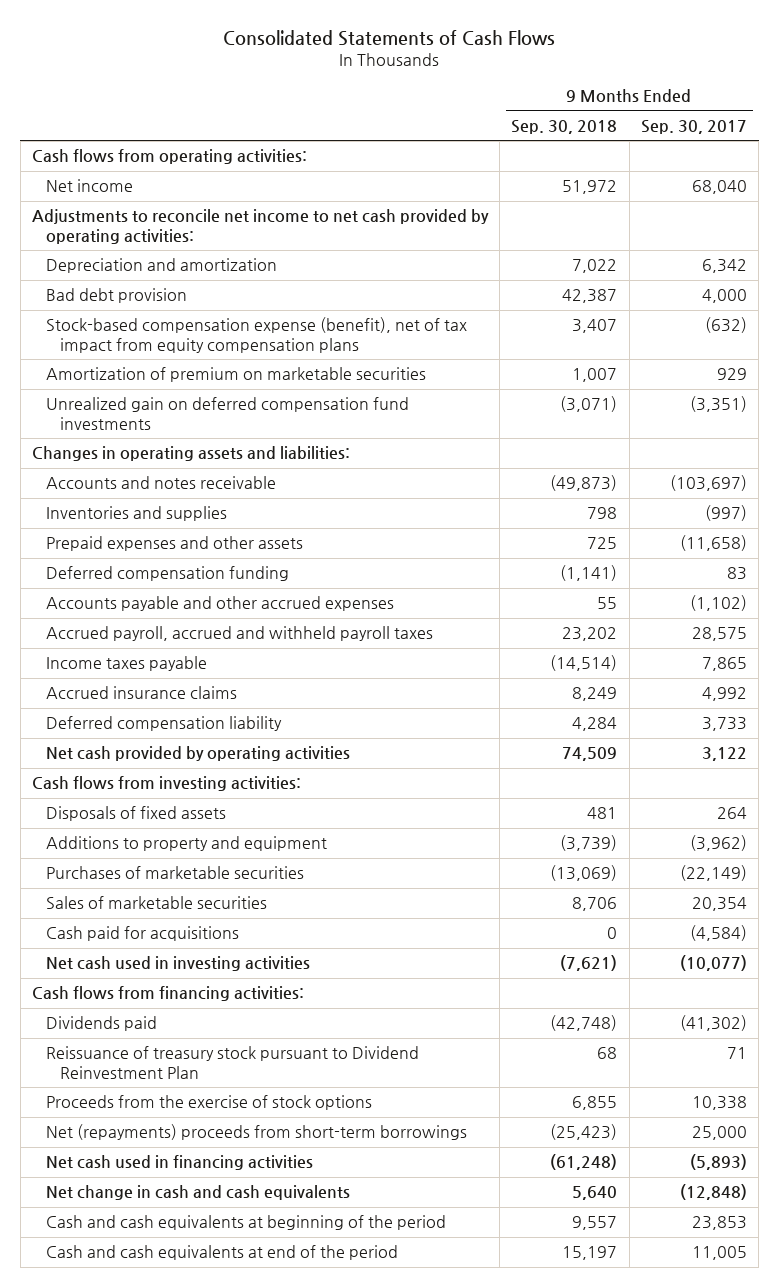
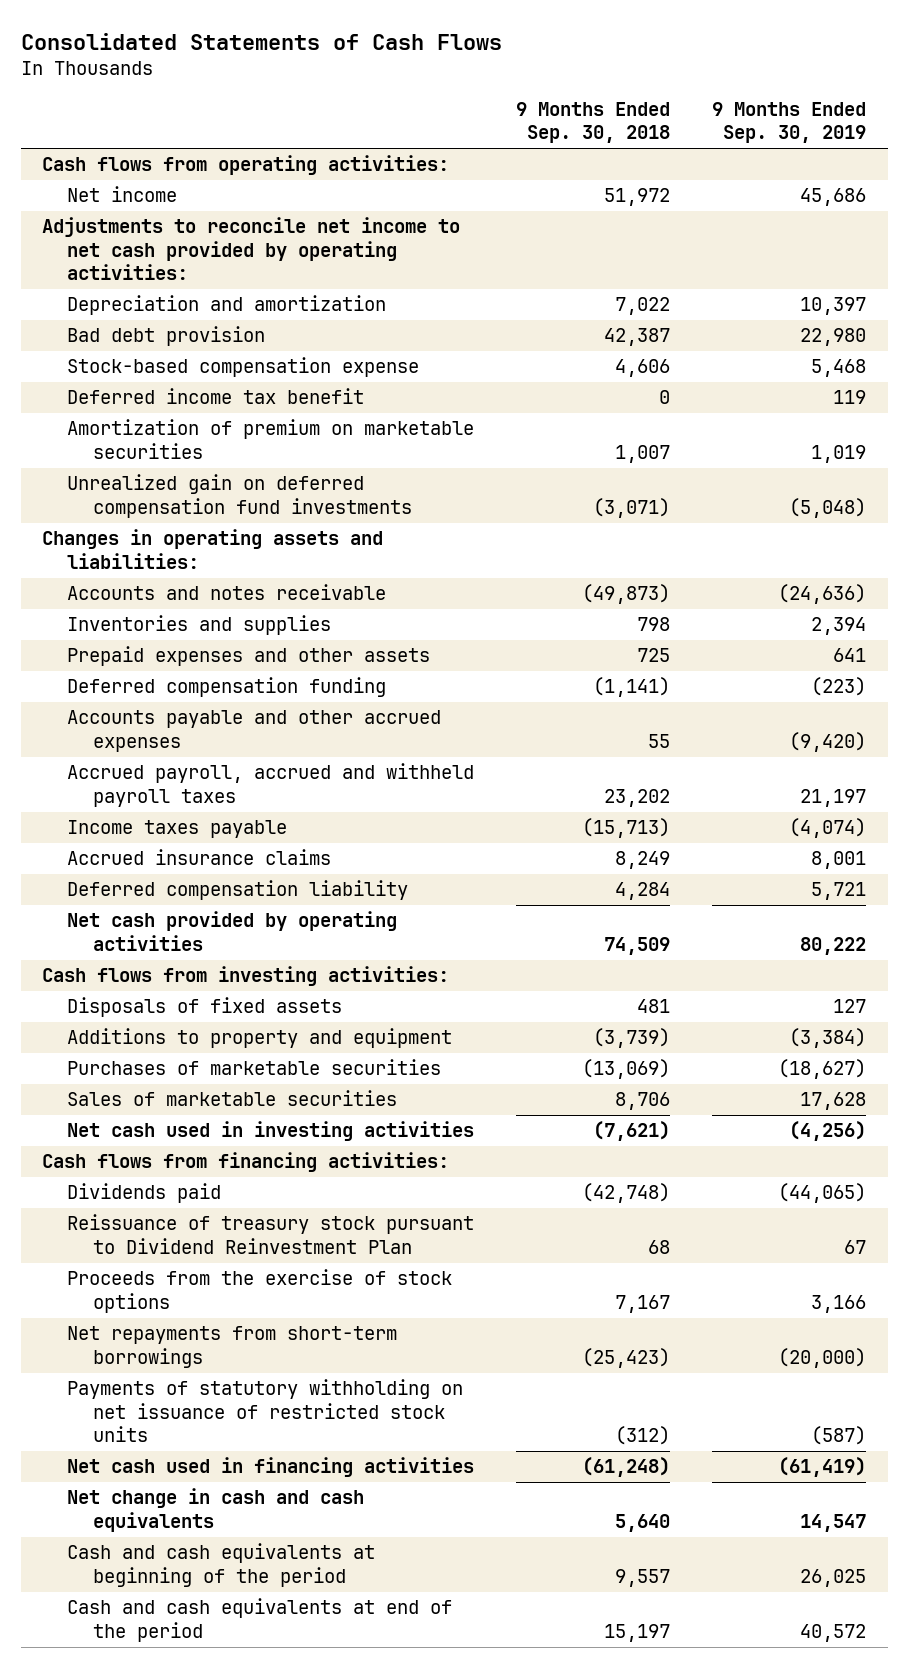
[640,119,747,134] Sep. 30, 2017 -> none
none -> [712,101,867,144] 9 Months Ended Sep. 30, 2019
[46,317,468,354] Stock-based compensation expense (benefit), net of tax impact from equity compensation plans -> [67,357,420,378] Stock-based compensation expense
[572,319,618,334] 3,407 -> [615,359,671,378] 4,606
none -> [67,388,365,405] Deferred income tax benefit
[550,655,618,672] (14,514) -> [582,818,671,839] (15,713)
[46,926,240,942] Cash paid for acquisitions -> none
[572,1096,618,1111] 6,855 -> [615,1294,671,1313] 7,167
[46,1124,468,1141] Net (repayments) proceeds from short-term borrowings -> [67,1326,398,1368] Net repayments from short-term borrowings
none -> [67,1379,464,1443] Payments of statutory withholding on net issuance of restricted stock units

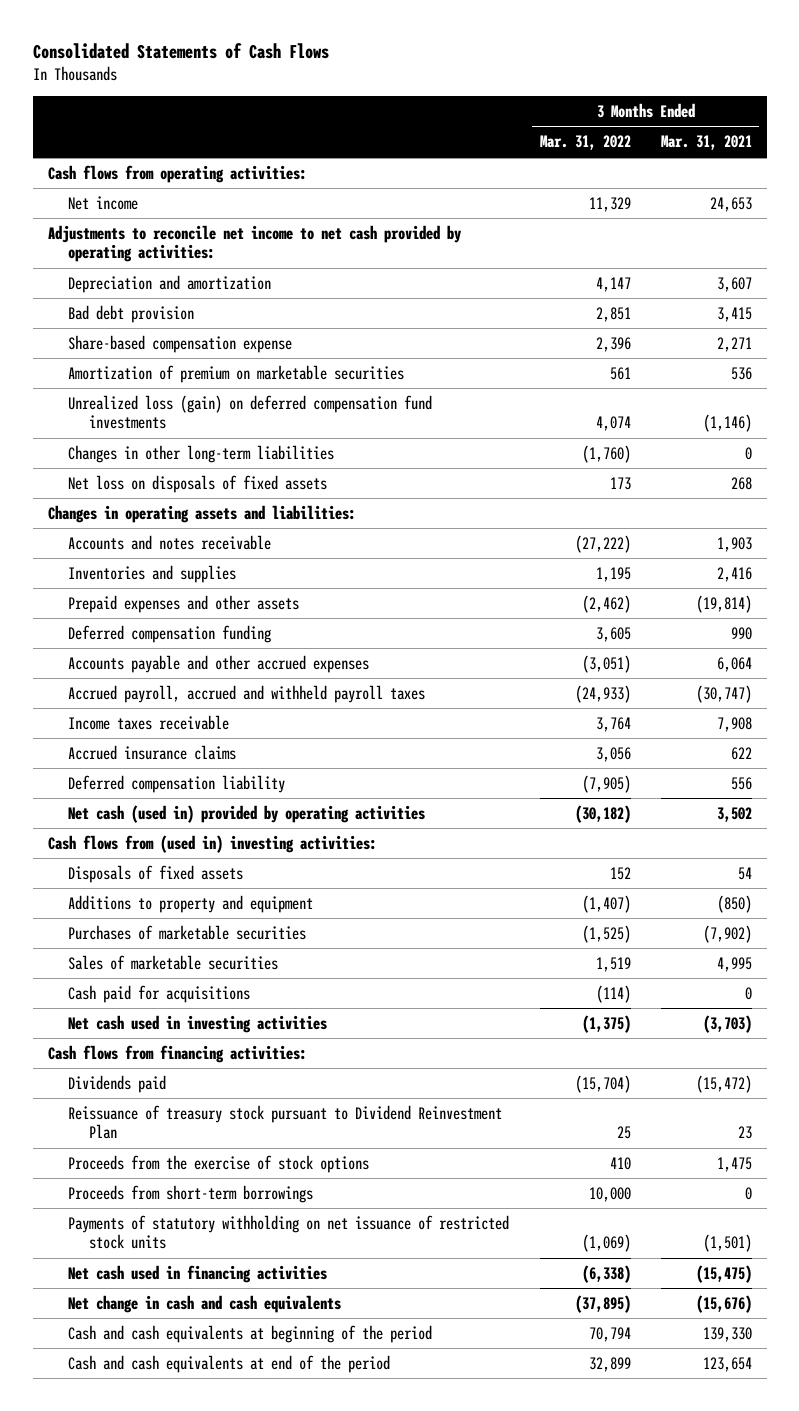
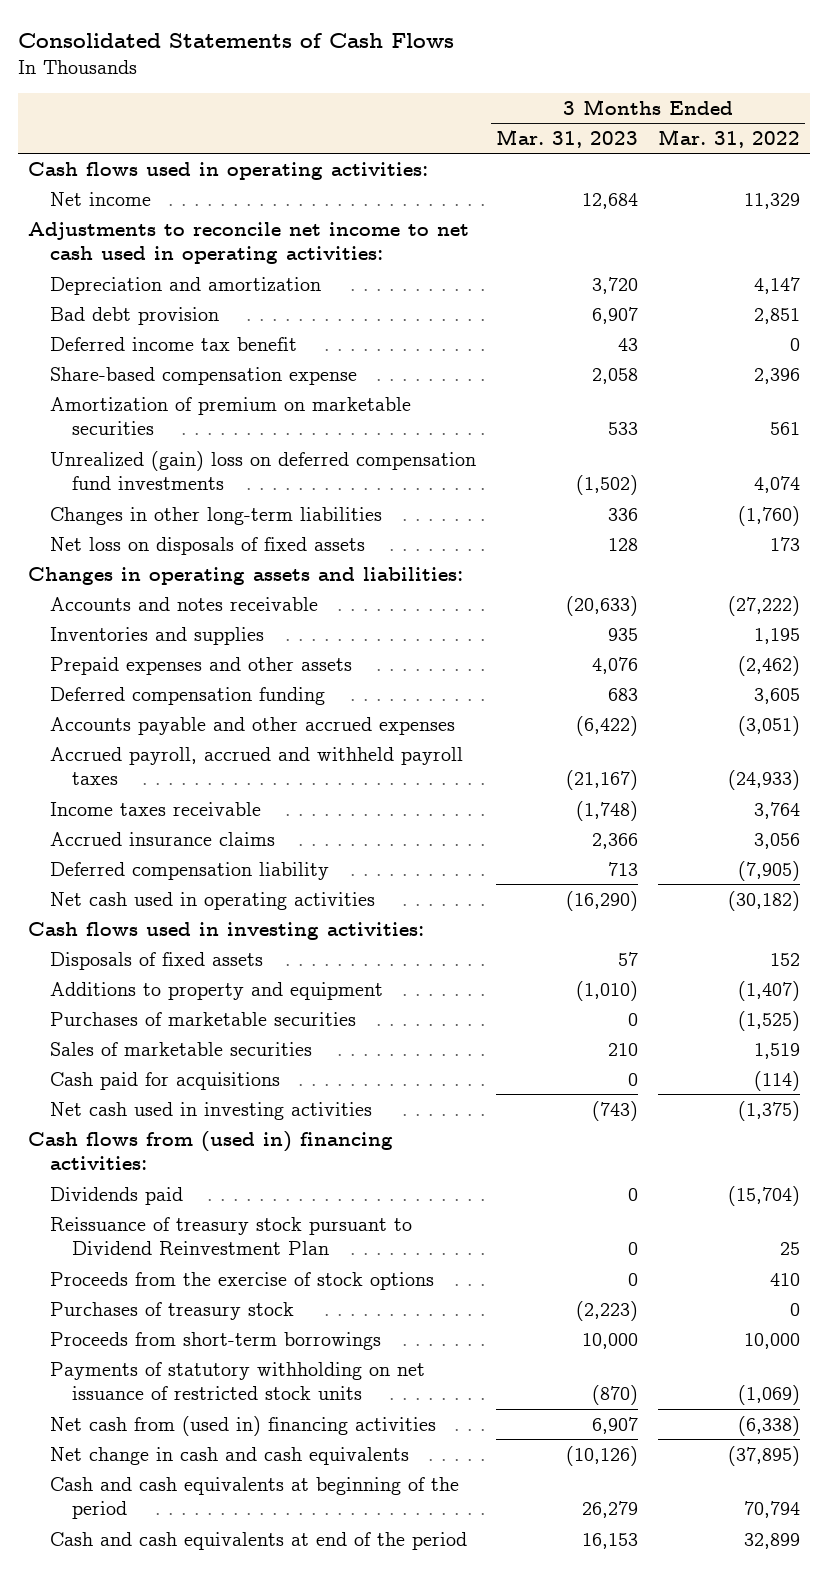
[660,135,752,151] Mar. 31, 2021 -> none
none -> [495,128,638,148] Mar. 31, 2023
[47,164,307,183] Cash flows from operating activities: -> [28,161,429,180] Cash flows used in operating activities:
[47,224,461,263] Adjustments to reconcile net income to net cash provided by operating activities: -> [28,221,470,265] Adjustments to reconcile net income to net cash used in operating activities:
none -> [49,336,297,351] Deferred income tax benefit
[68,394,433,430] Unrealized loss (gain) on deferred compensation fund investments -> [49,450,476,491] Unrealized (gain) loss on deferred compensation fund investments
[68,804,426,823] Net cash (used in) provided by operating activities -> [49,891,375,910] Net cash used in operating activities
[47,834,377,853] Cash flows from (used in) investing activities: -> [28,921,425,940] Cash flows used in investing activities:
[47,1044,307,1063] Cash flows from financing activities: -> [28,1130,394,1171] Cash flows from (used in) financing activities:
none -> [49,1301,294,1320] Purchases of treasury stock
[68,1264,328,1283] Net cash used in financing activities -> [49,1415,436,1436] Net cash from (used in) financing activities

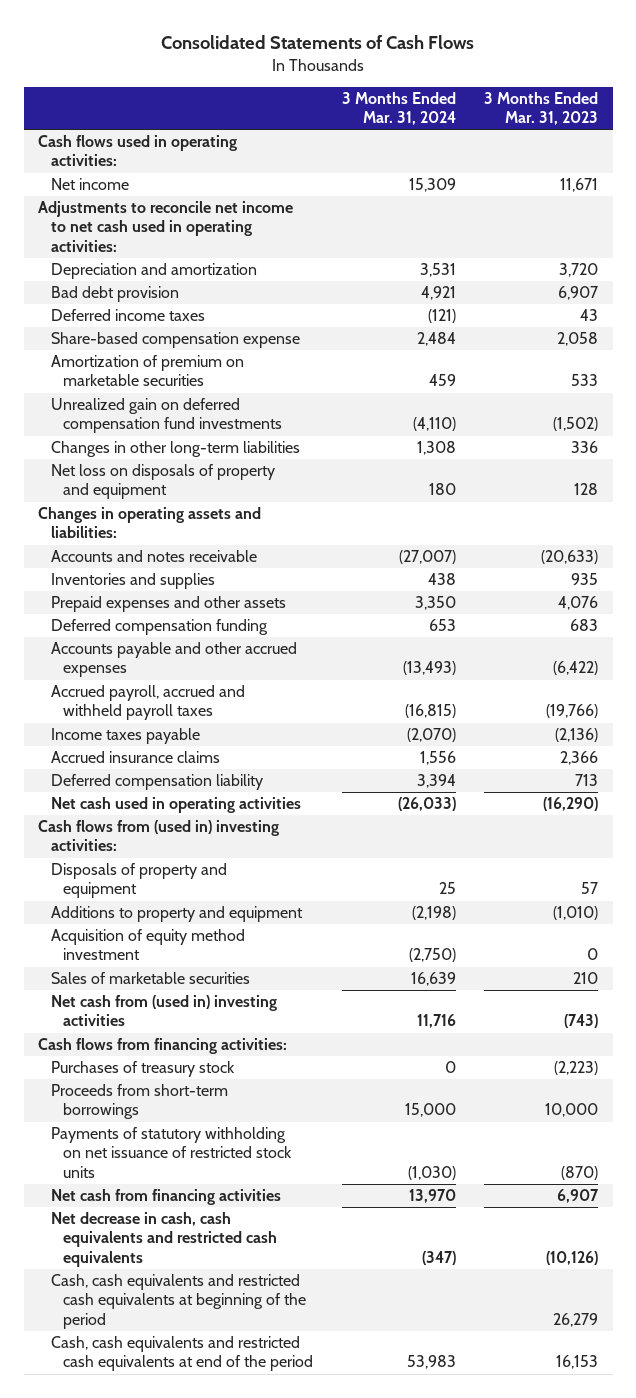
[657,128,800,148] Mar. 31, 2022 -> none
none -> [341,92,456,126] 3 Months Ended Mar. 31, 2024
[581,192,638,209] 12,684 -> [560,178,599,193] 11,671
[49,336,297,351] Deferred income tax benefit -> [50,309,205,322] Deferred income taxes
[49,450,476,491] Unrealized (gain) loss on deferred compensation fund investments -> [50,398,282,434] Unrealized gain on deferred compensation fund investments
[49,536,365,555] Net loss on disposals of fixed assets -> [50,464,275,500] Net loss on disposals of property and equipment
[565,770,638,791] (21,167) -> [546,704,599,719] (19,766)
[49,801,261,816] Income taxes receivable -> [50,728,200,745] Income taxes payable
[575,800,638,821] (1,748) -> [555,728,599,743] (2,136)
[28,921,425,940] Cash flows used in investing activities: -> [38,820,280,852] Cash flows from (used in) investing activities:
[49,951,263,970] Disposals of fixed assets -> [50,863,227,899] Disposals of property and equipment
[49,1011,356,1026] Purchases of marketable securities -> none
none -> [50,929,245,961] Acquisition of equity method investment
[49,1071,280,1090] Cash paid for acquisitions -> none
[49,1186,183,1205] Dividends paid -> none
[49,1216,412,1256] Reissuance of treasury stock pursuant to Dividend Reinvestment Plan -> none
[49,1271,434,1290] Proceeds from the exercise of stock options -> none
[49,1101,372,1120] Net cash used in investing activities -> [50,995,277,1027] Net cash from (used in) investing activities
[28,1130,394,1171] Cash flows from (used in) financing activities: -> [38,1038,288,1055] Cash flows from financing activities:
[49,1415,436,1436] Net cash from (used in) financing activities -> [50,1189,281,1206] Net cash from financing activities
[49,1446,409,1465] Net change in cash and cash equivalents -> [50,1212,277,1267] Net decrease in cash, cash equivalents and restricted cash equivalents
[49,1476,459,1520] Cash and cash equivalents at beginning of the period -> [50,1274,306,1329] Cash, cash equivalents and restricted cash equivalents at beginning of the period
[49,1531,467,1550] Cash and cash equivalents at end of the period -> [50,1336,313,1372] Cash, cash equivalents and restricted cash equivalents at end of the period

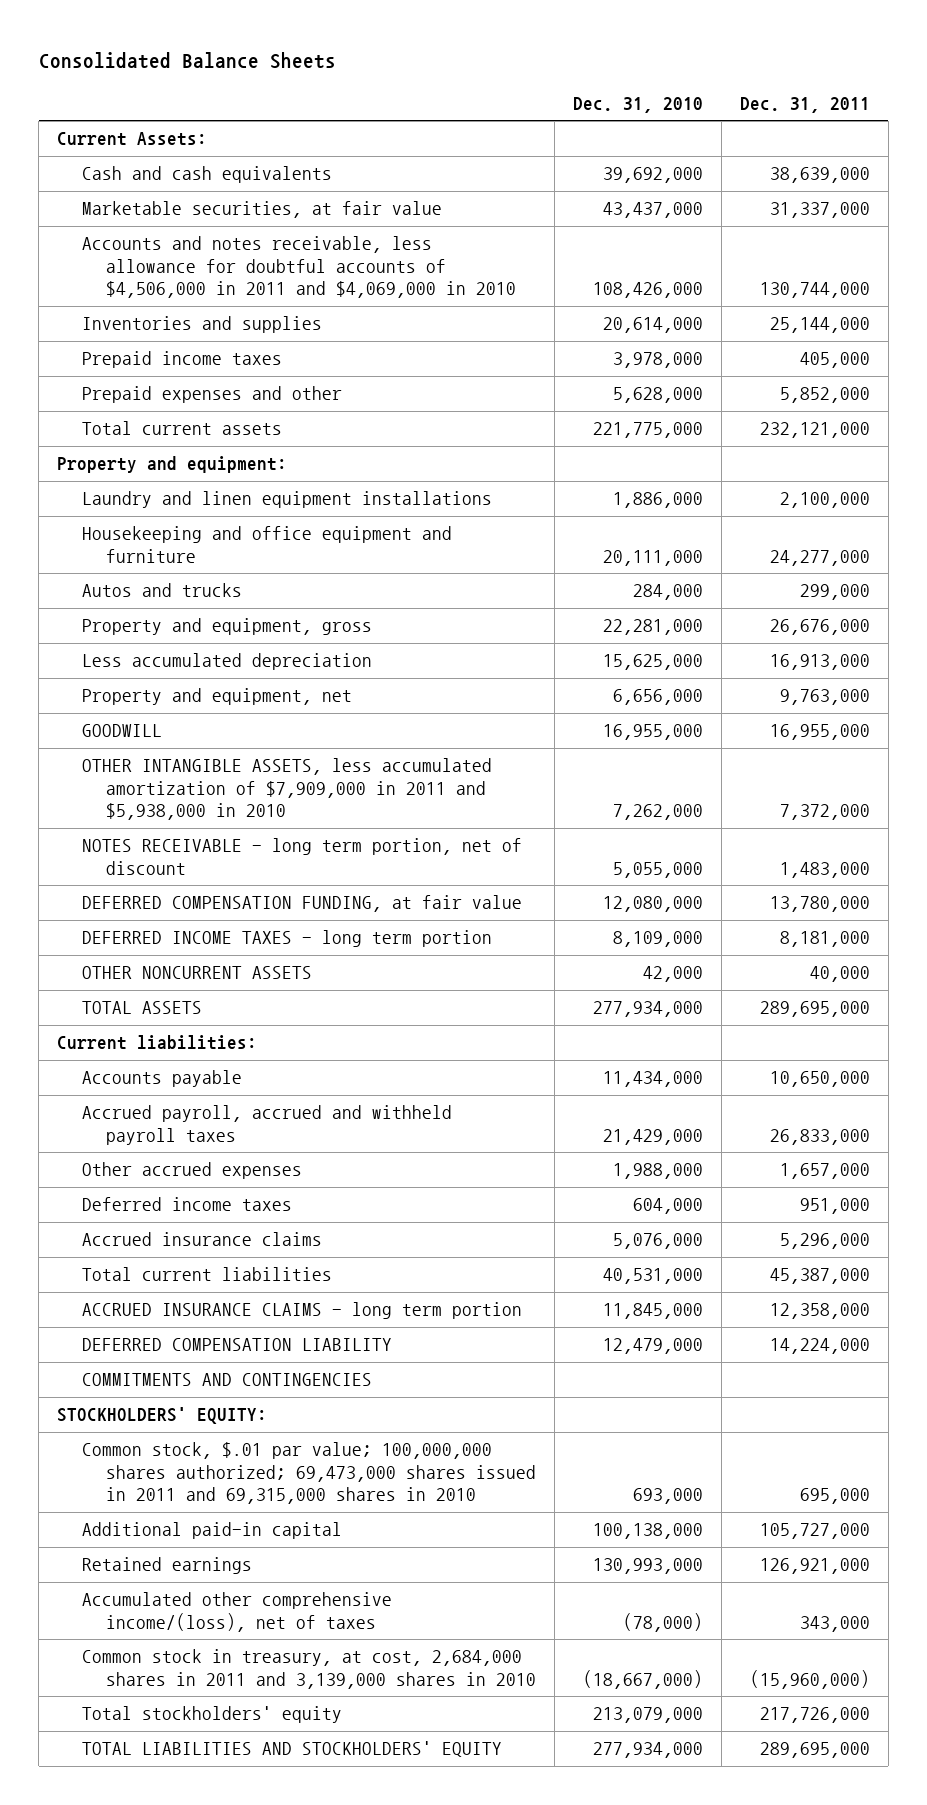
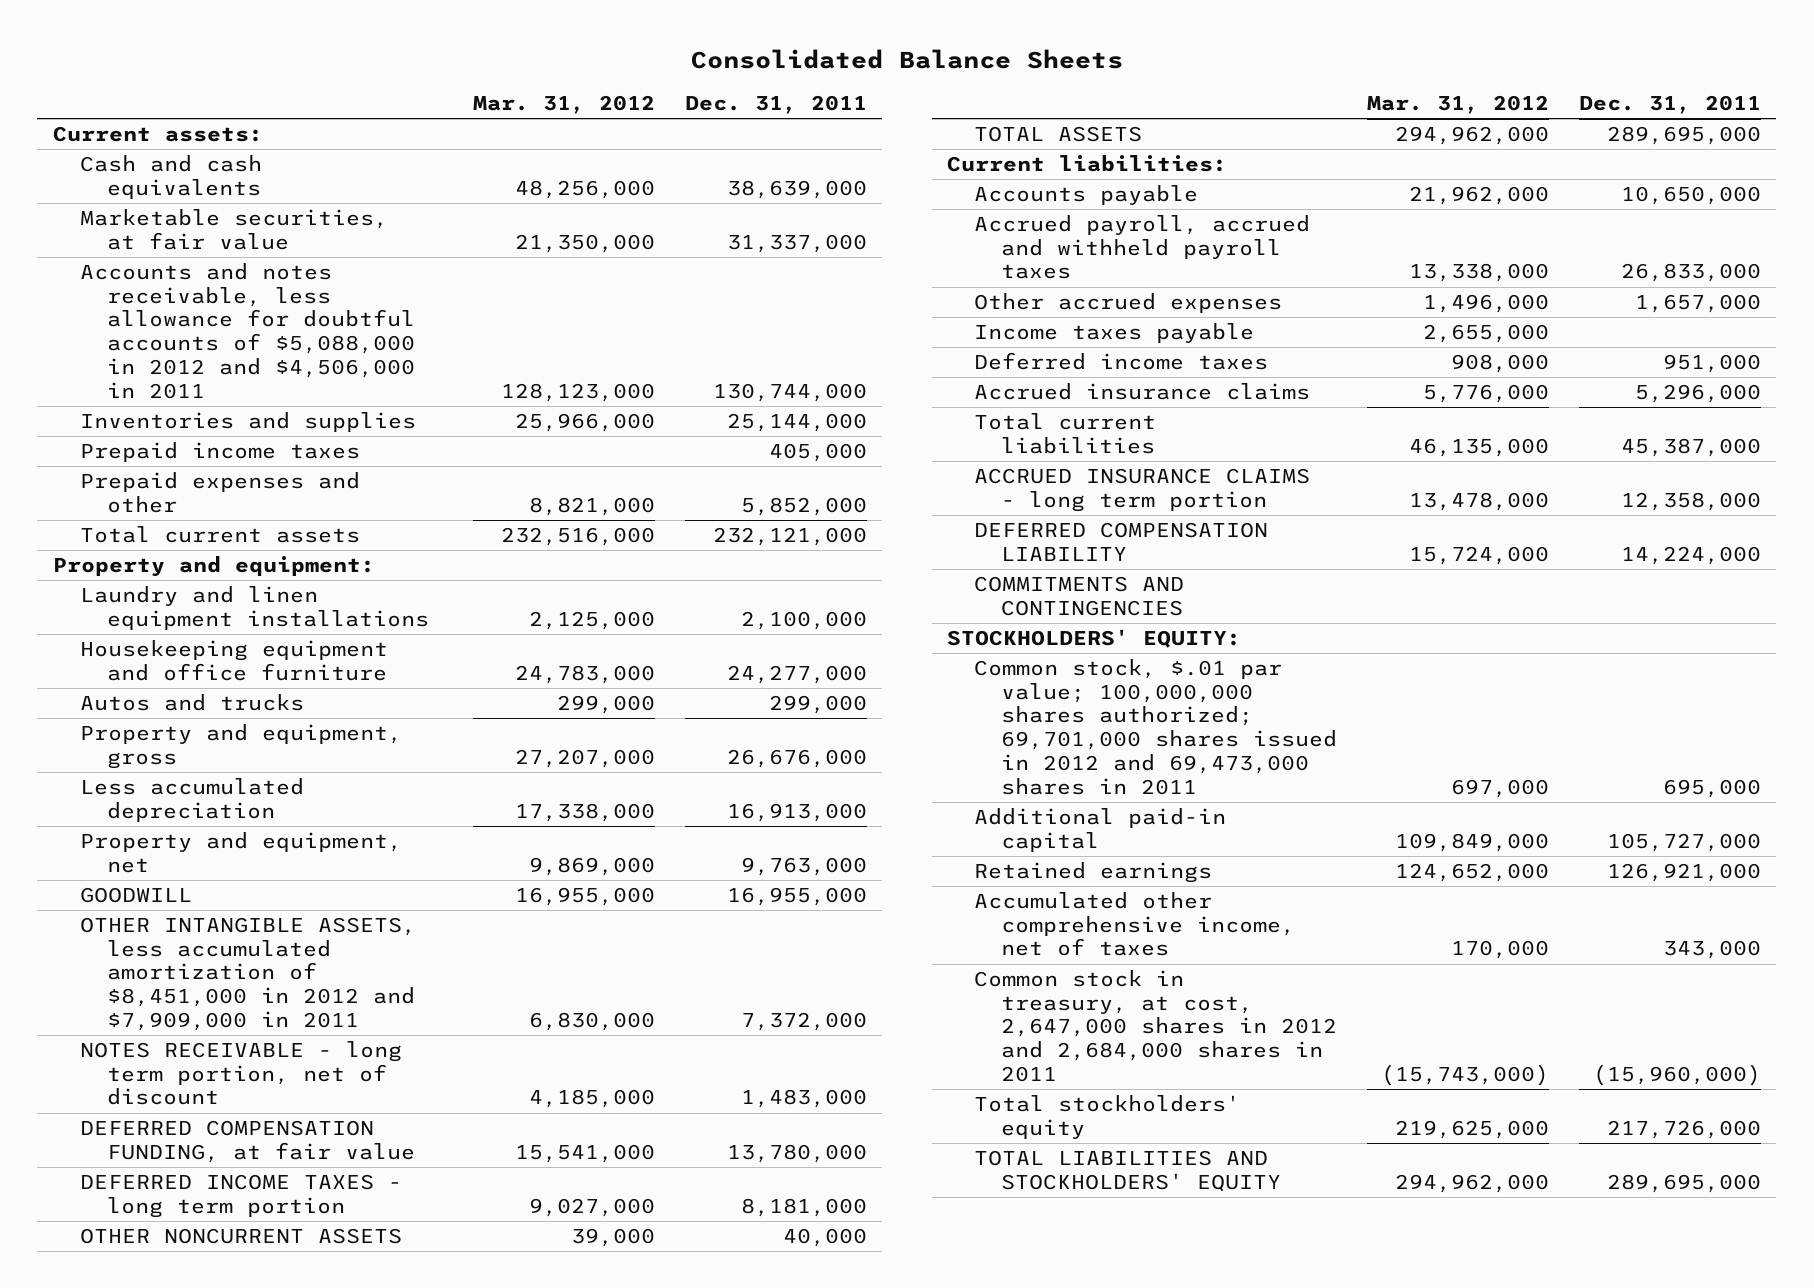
[572,96,703,113] Dec. 31, 2010 -> none
none -> [472,95,655,115] Mar. 31, 2012
[57,132,208,147] Current Assets: -> [52,126,263,143] Current assets:
[81,236,517,299] Accounts and notes receivable, less allowance for doubtful accounts of $4,506,000 in 2011 and $4,069,000 in 2010 -> [79,263,415,399] Accounts and notes receivable, less allowance for doubtful accounts of $5,088,000 in 2012 and $4,506,000 in 2011
[81,526,452,563] Housekeeping and office equipment and furniture -> [79,640,388,681] Housekeeping equipment and office furniture
[81,758,492,821] OTHER INTANGIBLE ASSETS, less accumulated amortization of $7,909,000 in 2011 and $5,938,000 in 2010 -> [79,917,416,1031] OTHER INTANGIBLE ASSETS, less accumulated amortization of $8,451,000 in 2012 and $7,909,000 in 2011
none -> [973,323,1254,344] Income taxes payable
[81,1442,537,1505] Common stock, $.01 par value; 100,000,000 shares authorized; 69,473,000 shares issued in 2011 and 69,315,000 shares in 2010 -> [973,659,1337,795] Common stock, $.01 par value; 100,000,000 shares authorized; 69,701,000 shares issued in 2012 and 69,473,000 shares in 2011
[81,1592,392,1632] Accumulated other comprehensive income/(loss), net of taxes -> [973,892,1295,957] Accumulated other comprehensive income, net of taxes
[81,1649,537,1689] Common stock in treasury, at cost, 2,684,000 shares in 2011 and 3,139,000 shares in 2010 -> [973,970,1337,1082] Common stock in treasury, at cost, 2,647,000 shares in 2012 and 2,684,000 shares in 2011

